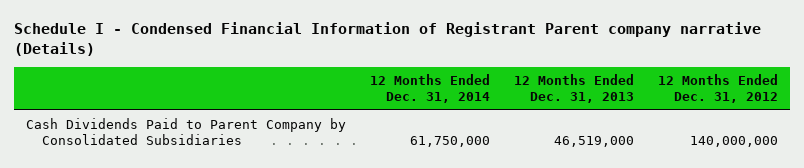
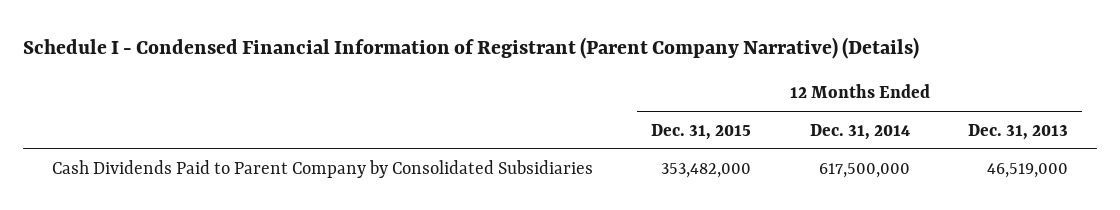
[14,22,762,57] Schedule I - Condensed Financial Information of Registrant Parent company narrative (Details) -> [23,37,920,60] Schedule I - Condensed Financial Information of Registrant (Parent Company Narrative) (Details)
[658,73,779,104] 12 Months Ended Dec. 31, 2012 -> none
none -> [651,123,752,140] Dec. 31, 2015
[410,136,491,148] 61,750,000 -> [818,163,910,179] 617,500,000

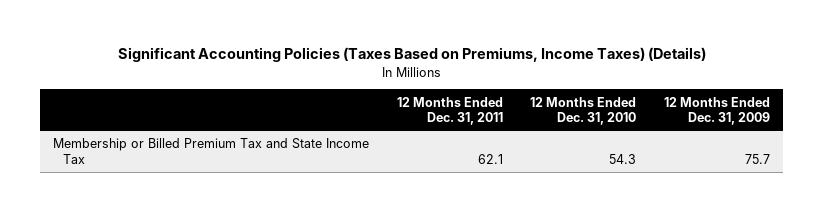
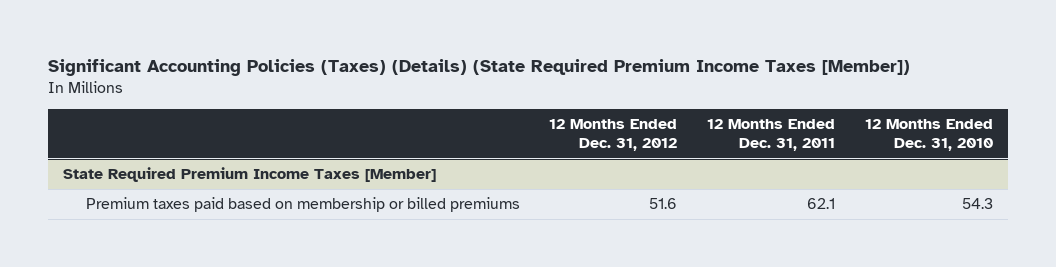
[117,47,706,63] Significant Accounting Policies (Taxes Based on Premiums, Income Taxes) (Details) -> [47,58,910,76] Significant Accounting Policies (Taxes) (Details) (State Required Premium Income Taxes [Member])
[663,96,770,126] 12 Months Ended Dec. 31, 2009 -> none
none -> [549,118,678,151] 12 Months Ended Dec. 31, 2012
none -> [62,167,436,183] State Required Premium Income Taxes [Member]
[53,138,370,165] Membership or Billed Premium Tax and State Income Tax -> [85,197,520,213] Premium taxes paid based on membership or billed premiums

